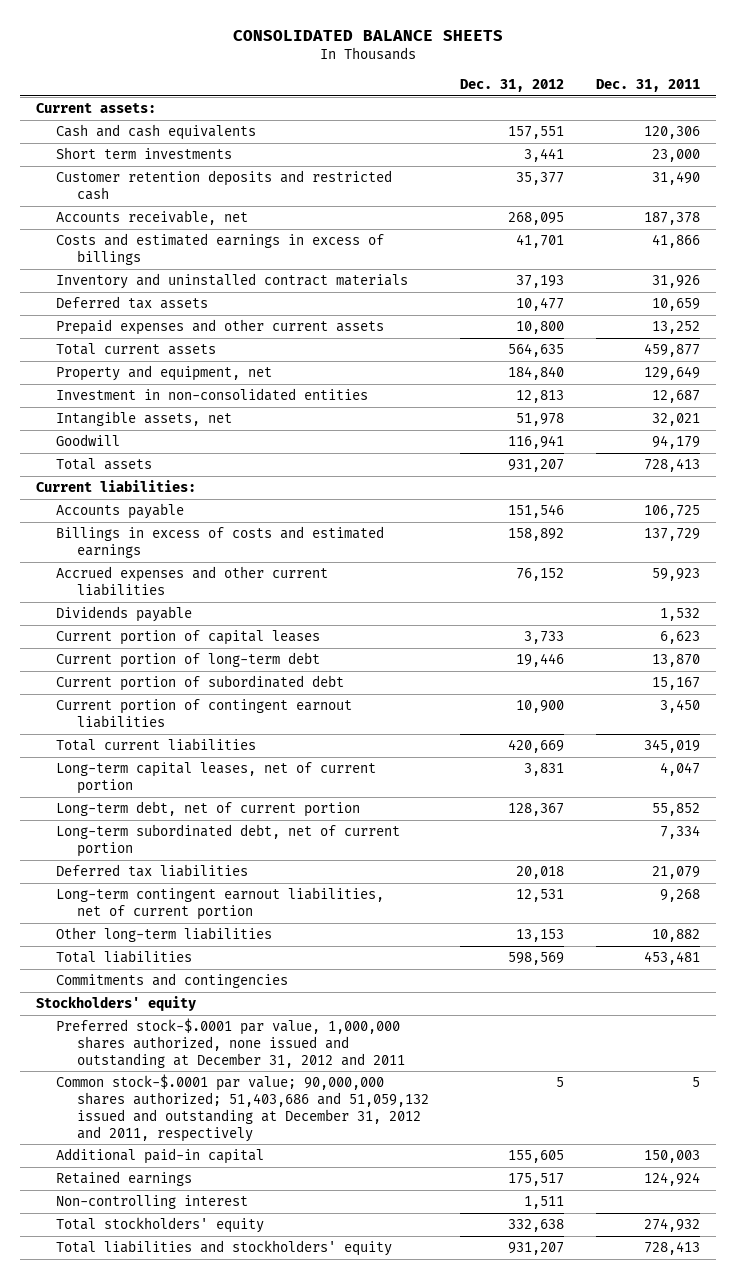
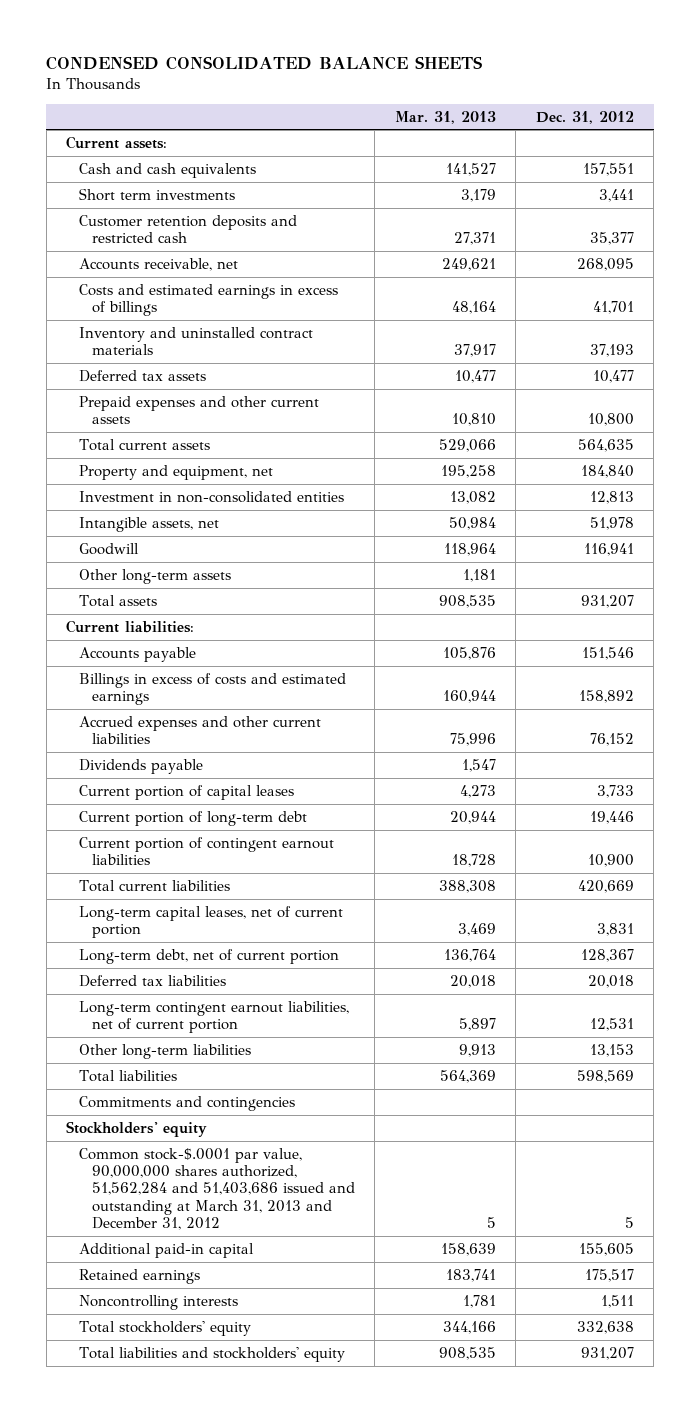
[233,30,504,42] CONSOLIDATED BALANCE SHEETS -> [46,56,483,71] CONDENSED CONSOLIDATED BALANCE SHEETS
[595,79,700,93] Dec. 31, 2011 -> none
none -> [394,110,496,124] Mar. 31, 2013
none -> [78,568,231,584] Other long-term assets
[56,675,345,692] Current portion of subordinated debt -> none
[56,824,401,857] Long-term subordinated debt, net of current portion -> none
[56,1018,405,1068] Preferred stock-$.0001 par value, 1,000,000 shares authorized, none issued and outstanding at December 31, 2012 and 2011 -> none
[56,1074,429,1142] Common stock-$.0001 par value; 90,000,000 shares authorized; 51,403,686 and 51,059,132 issued and outstanding at December 31, 2012 and 2011, respectively -> [78,1147,355,1230] Common stock-$.0001 par value, 90,000,000 shares authorized, 51,562,284 and 51,403,686 issued and outstanding at March 31, 2013 and December 31, 2012
[56,1195,249,1210] Non-controlling interest -> [78,1294,238,1310] Noncontrolling interests

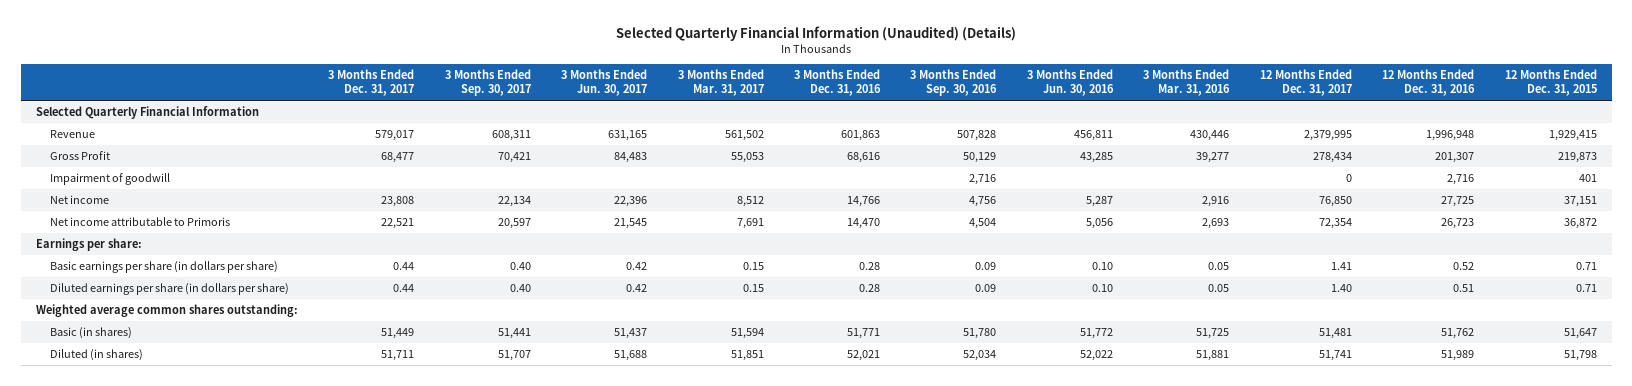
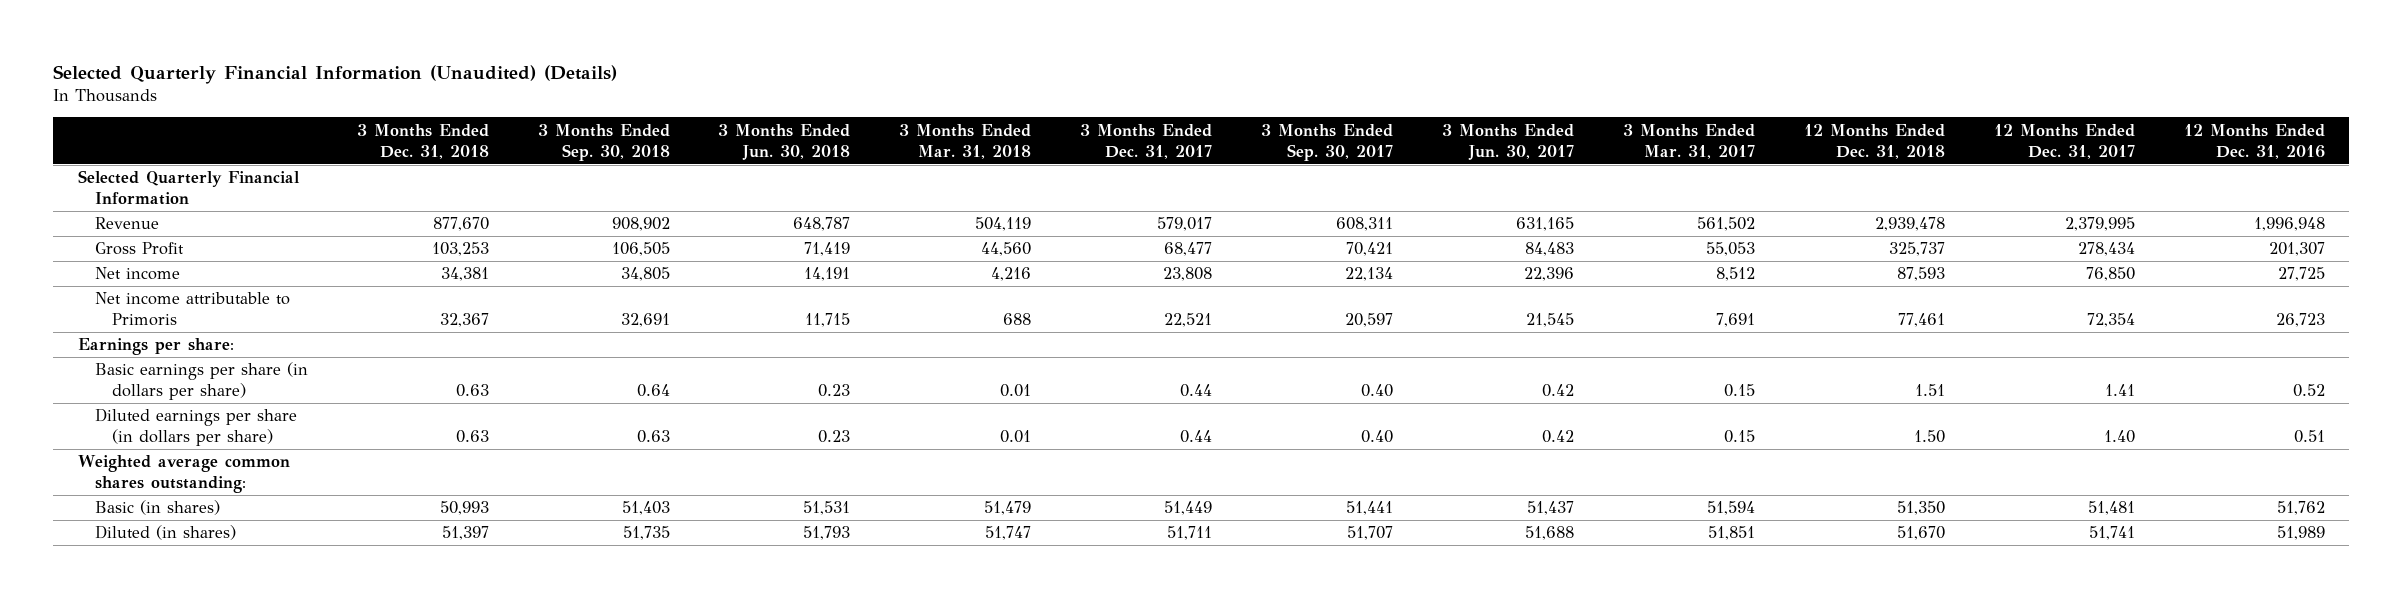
[794,69,882,97] 3 Months Ended Dec. 31, 2016 -> none
[910,69,998,97] 3 Months Ended Sep. 30, 2016 -> none
[1026,69,1114,97] 3 Months Ended Jun. 30, 2016 -> none
[1143,69,1231,97] 3 Months Ended Mar. 31, 2016 -> none
[1504,69,1597,97] 12 Months Ended Dec. 31, 2015 -> none
none -> [356,123,489,159] 3 Months Ended Dec. 31, 2018
none -> [537,123,670,161] 3 Months Ended Sep. 30, 2018
none -> [718,123,851,160] 3 Months Ended Jun. 30, 2018
none -> [899,123,1032,159] 3 Months Ended Mar. 31, 2018
none -> [1803,123,1945,159] 12 Months Ended Dec. 31, 2018
[50,173,171,186] Impairment of goodwill -> none

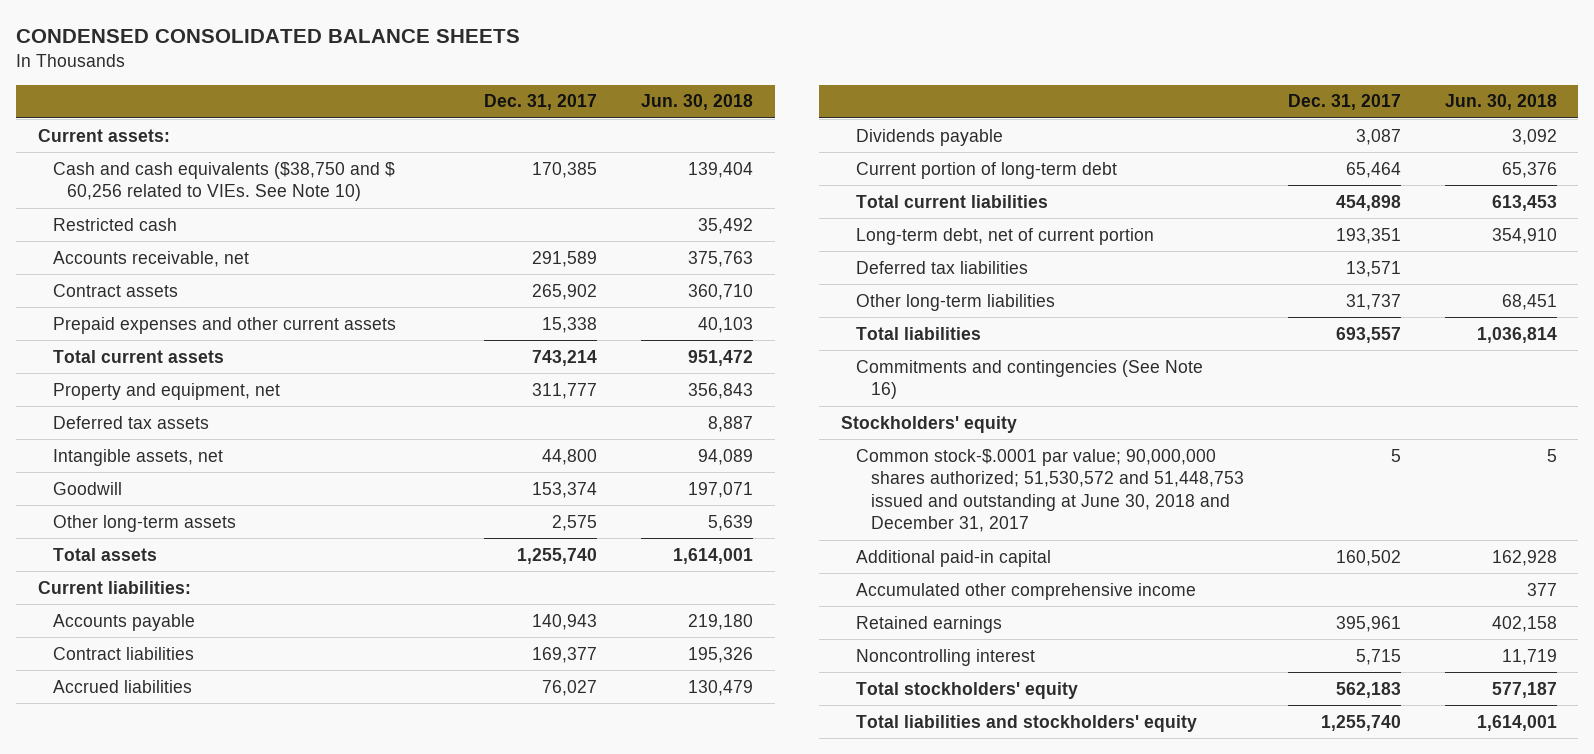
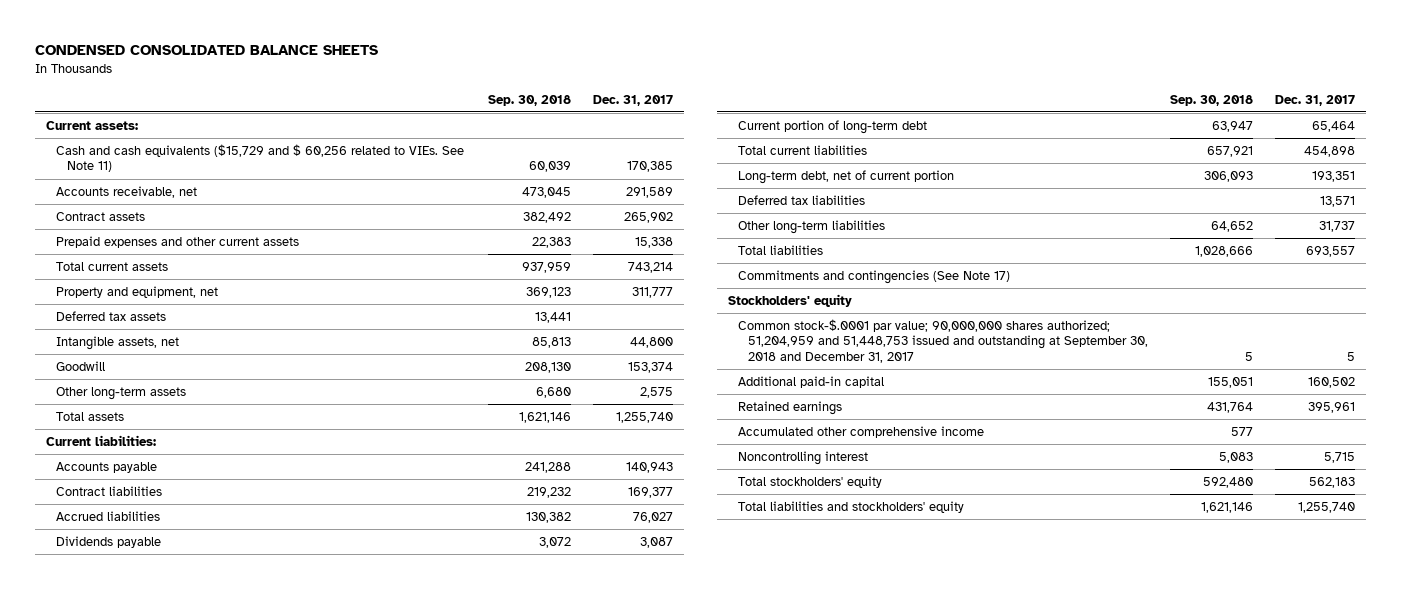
[641,94,754,111] Jun. 30, 2018 -> none
none -> [488,94,572,106] Sep. 30, 2018
[52,217,177,231] Restricted cash -> none
[52,161,395,202] Cash and cash equivalents ($38,750 and $ 60,256 related to VIEs. See Note 10) -> [56,144,465,173] Cash and cash equivalents ($15,729 and $ 60,256 related to VIEs. See Note 11)
[855,359,1203,400] Commitments and contingencies (See Note 16) -> [738,270,1011,285] Commitments and contingencies (See Note 17)
[855,448,1244,533] Common stock-$.0001 par value; 90,000,000 shares authorized; 51,530,572 and 51,448,753 issued and outstanding at June 30, 2018 and December 31, 2017 -> [738,319,1149,363] Common stock-$.0001 par value; 90,000,000 shares authorized; 51,204,959 and 51,448,753 issued and outstanding at September 30, 2018 and December 31, 2017
[855,582,1196,600] Accumulated other comprehensive income -> [738,426,985,439] Accumulated other comprehensive income

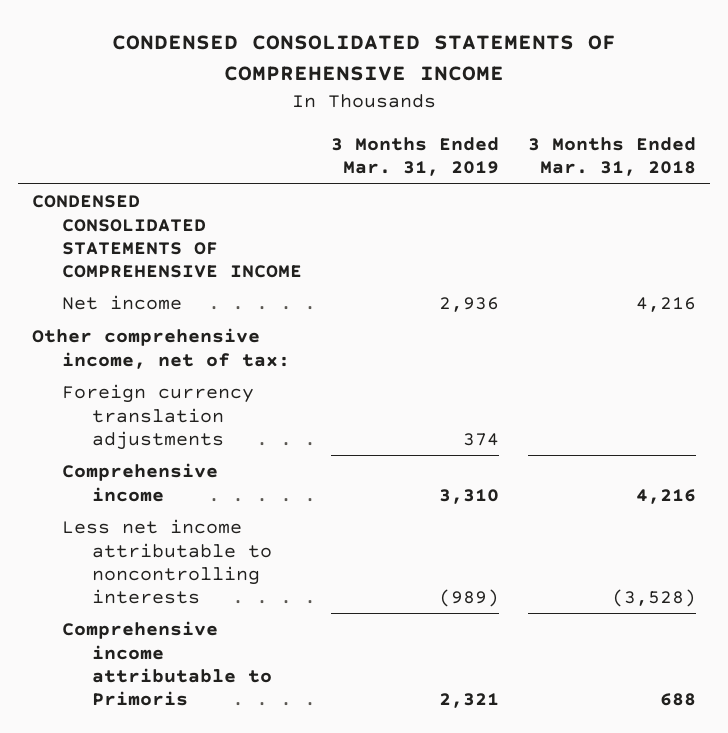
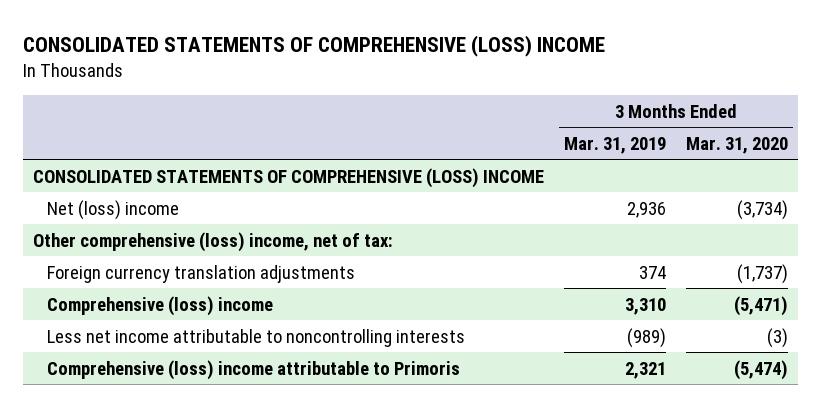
[111,35,616,82] CONDENSED CONSOLIDATED STATEMENTS OF COMPREHENSIVE INCOME -> [23,34,606,57] CONSOLIDATED STATEMENTS OF COMPREHENSIVE (LOSS) INCOME
[527,136,696,177] 3 Months Ended Mar. 31, 2018 -> none
none -> [686,136,789,154] Mar. 31, 2020
[32,195,303,278] CONDENSED CONSOLIDATED STATEMENTS OF COMPREHENSIVE INCOME -> [33,167,545,188] CONSOLIDATED STATEMENTS OF COMPREHENSIVE (LOSS) INCOME
[62,295,183,311] Net income -> [47,199,180,220] Net (loss) income
[32,328,291,369] Other comprehensive income, net of tax: -> [33,231,394,252] Other comprehensive (loss) income, net of tax:
[62,463,219,502] Comprehensive income -> [47,295,274,316] Comprehensive (loss) income
[62,621,272,706] Comprehensive income attributable to Primoris -> [47,359,461,380] Comprehensive (loss) income attributable to Primoris

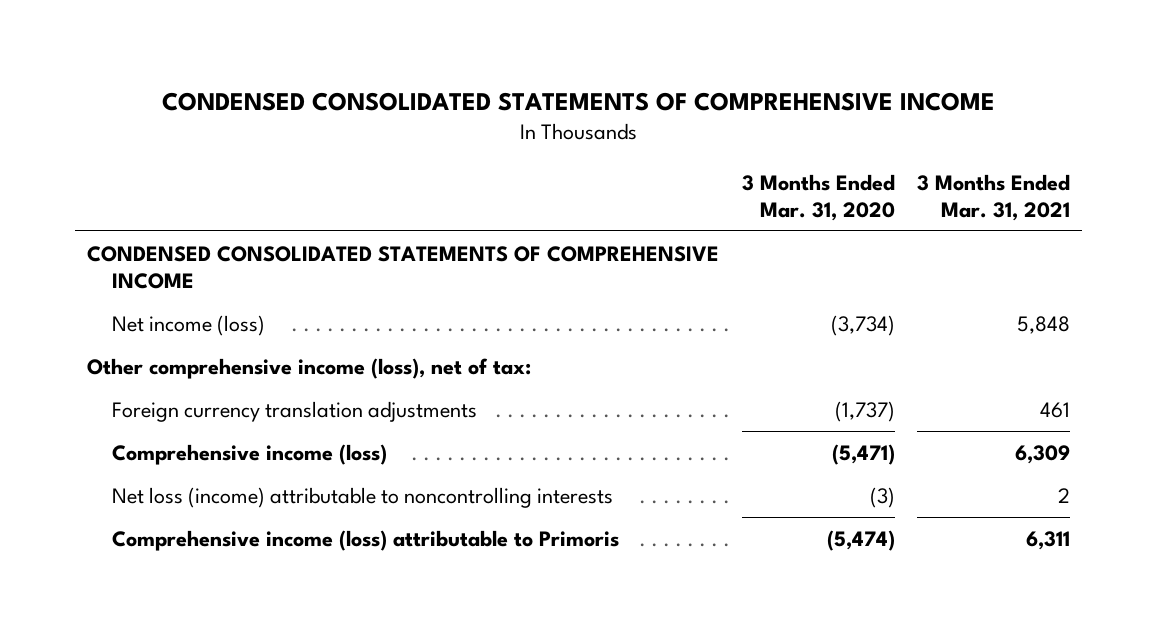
[23,34,606,57] CONSOLIDATED STATEMENTS OF COMPREHENSIVE (LOSS) INCOME -> [161,91,995,111] CONDENSED CONSOLIDATED STATEMENTS OF COMPREHENSIVE INCOME
[564,136,667,154] Mar. 31, 2019 -> none
none -> [917,173,1071,221] 3 Months Ended Mar. 31, 2021
[33,167,545,188] CONSOLIDATED STATEMENTS OF COMPREHENSIVE (LOSS) INCOME -> [86,245,719,289] CONDENSED CONSOLIDATED STATEMENTS OF COMPREHENSIVE INCOME
[47,199,180,220] Net (loss) income -> [112,314,266,336] Net income (loss)
[33,231,394,252] Other comprehensive (loss) income, net of tax: -> [86,357,531,379] Other comprehensive income (loss), net of tax:
[47,295,274,316] Comprehensive (loss) income -> [112,443,388,465] Comprehensive income (loss)
[47,328,466,347] Less net income attributable to noncontrolling interests -> [112,486,614,508] Net loss (income) attributable to noncontrolling interests
[47,359,461,380] Comprehensive (loss) income attributable to Primoris -> [112,529,620,551] Comprehensive income (loss) attributable to Primoris

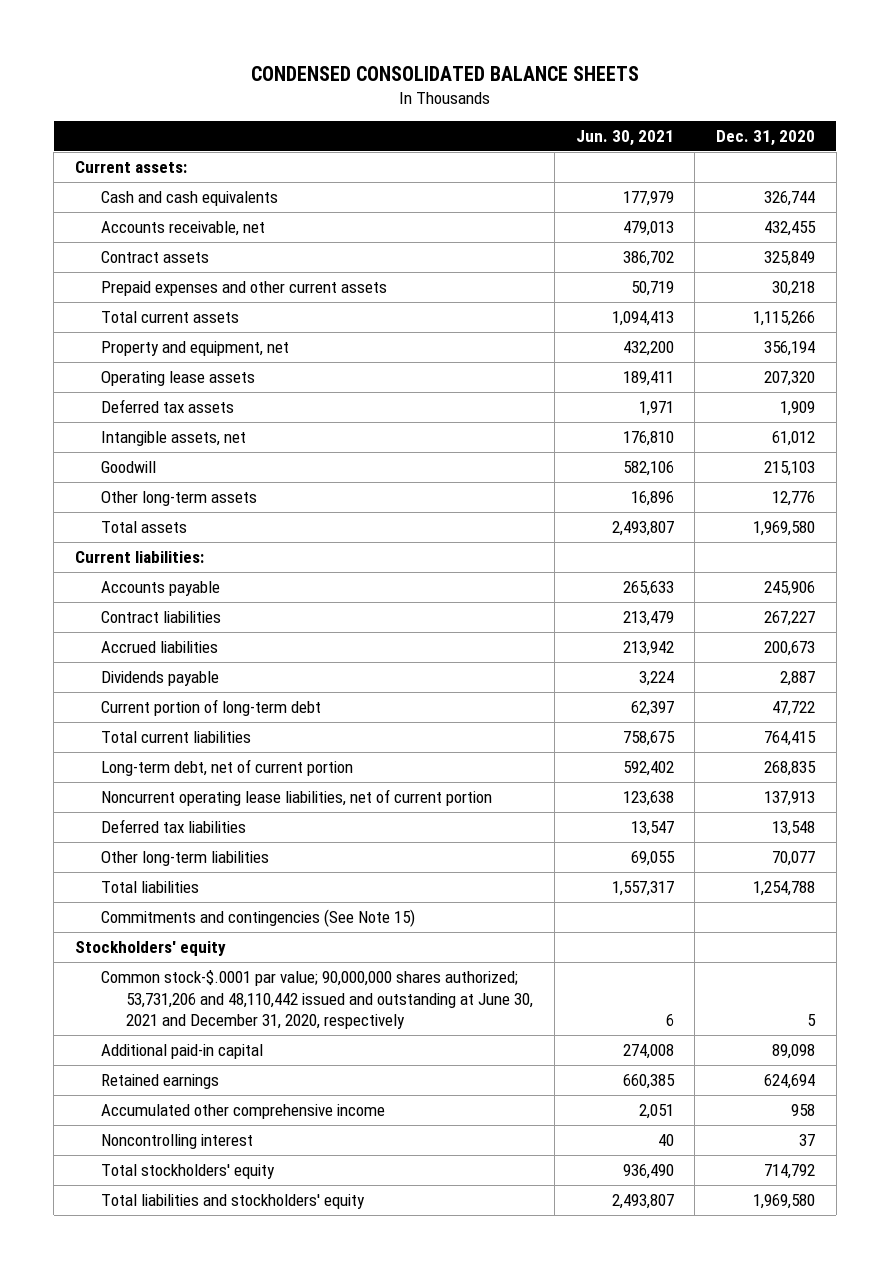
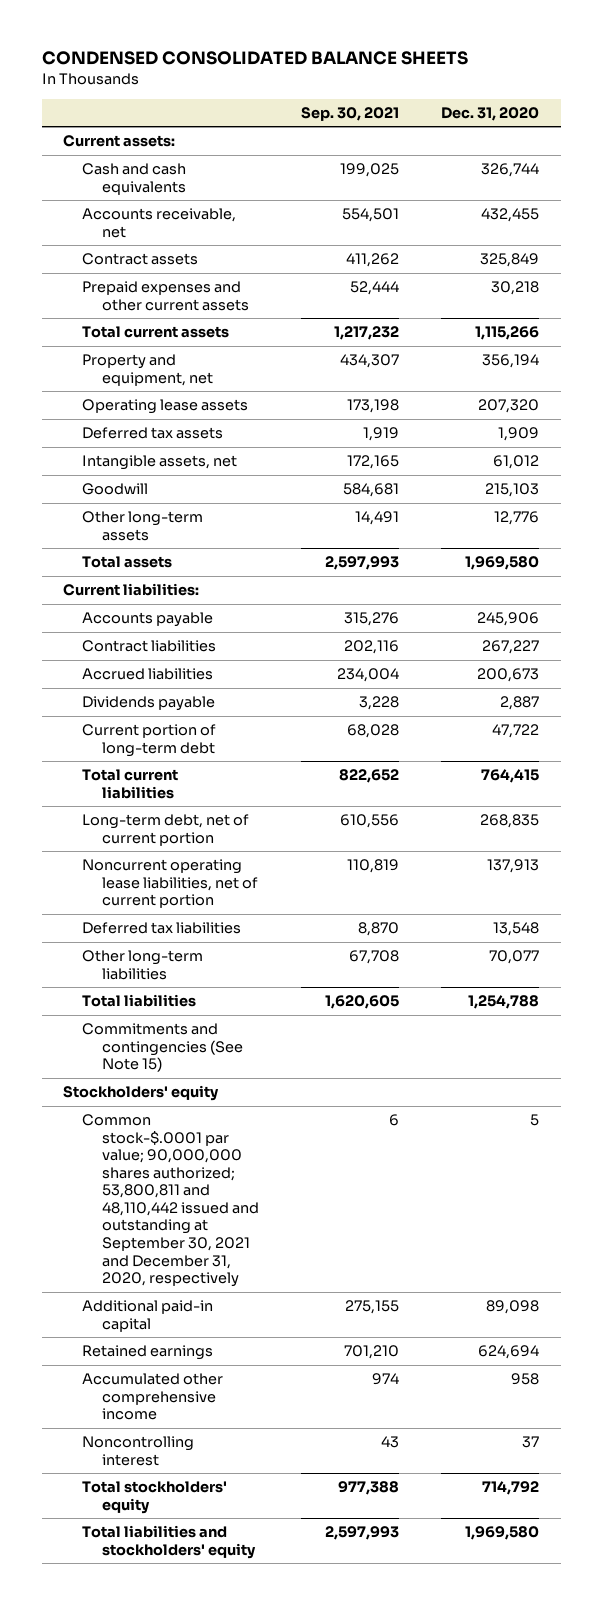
[575,130,674,147] Jun. 30, 2021 -> none
none -> [301,106,400,121] Sep. 30, 2021
[100,970,534,1030] Common stock-$.0001 par value; 90,000,000 shares authorized; 53,731,206 and 48,110,442 issued and outstanding at June 30, 2021 and December 31, 2020, respectively -> [82,1114,260,1288] Common stock-$.0001 par value; 90,000,000 shares authorized; 53,800,811 and 48,110,442 issued and outstanding at September 30, 2021 and December 31, 2020, respectively

